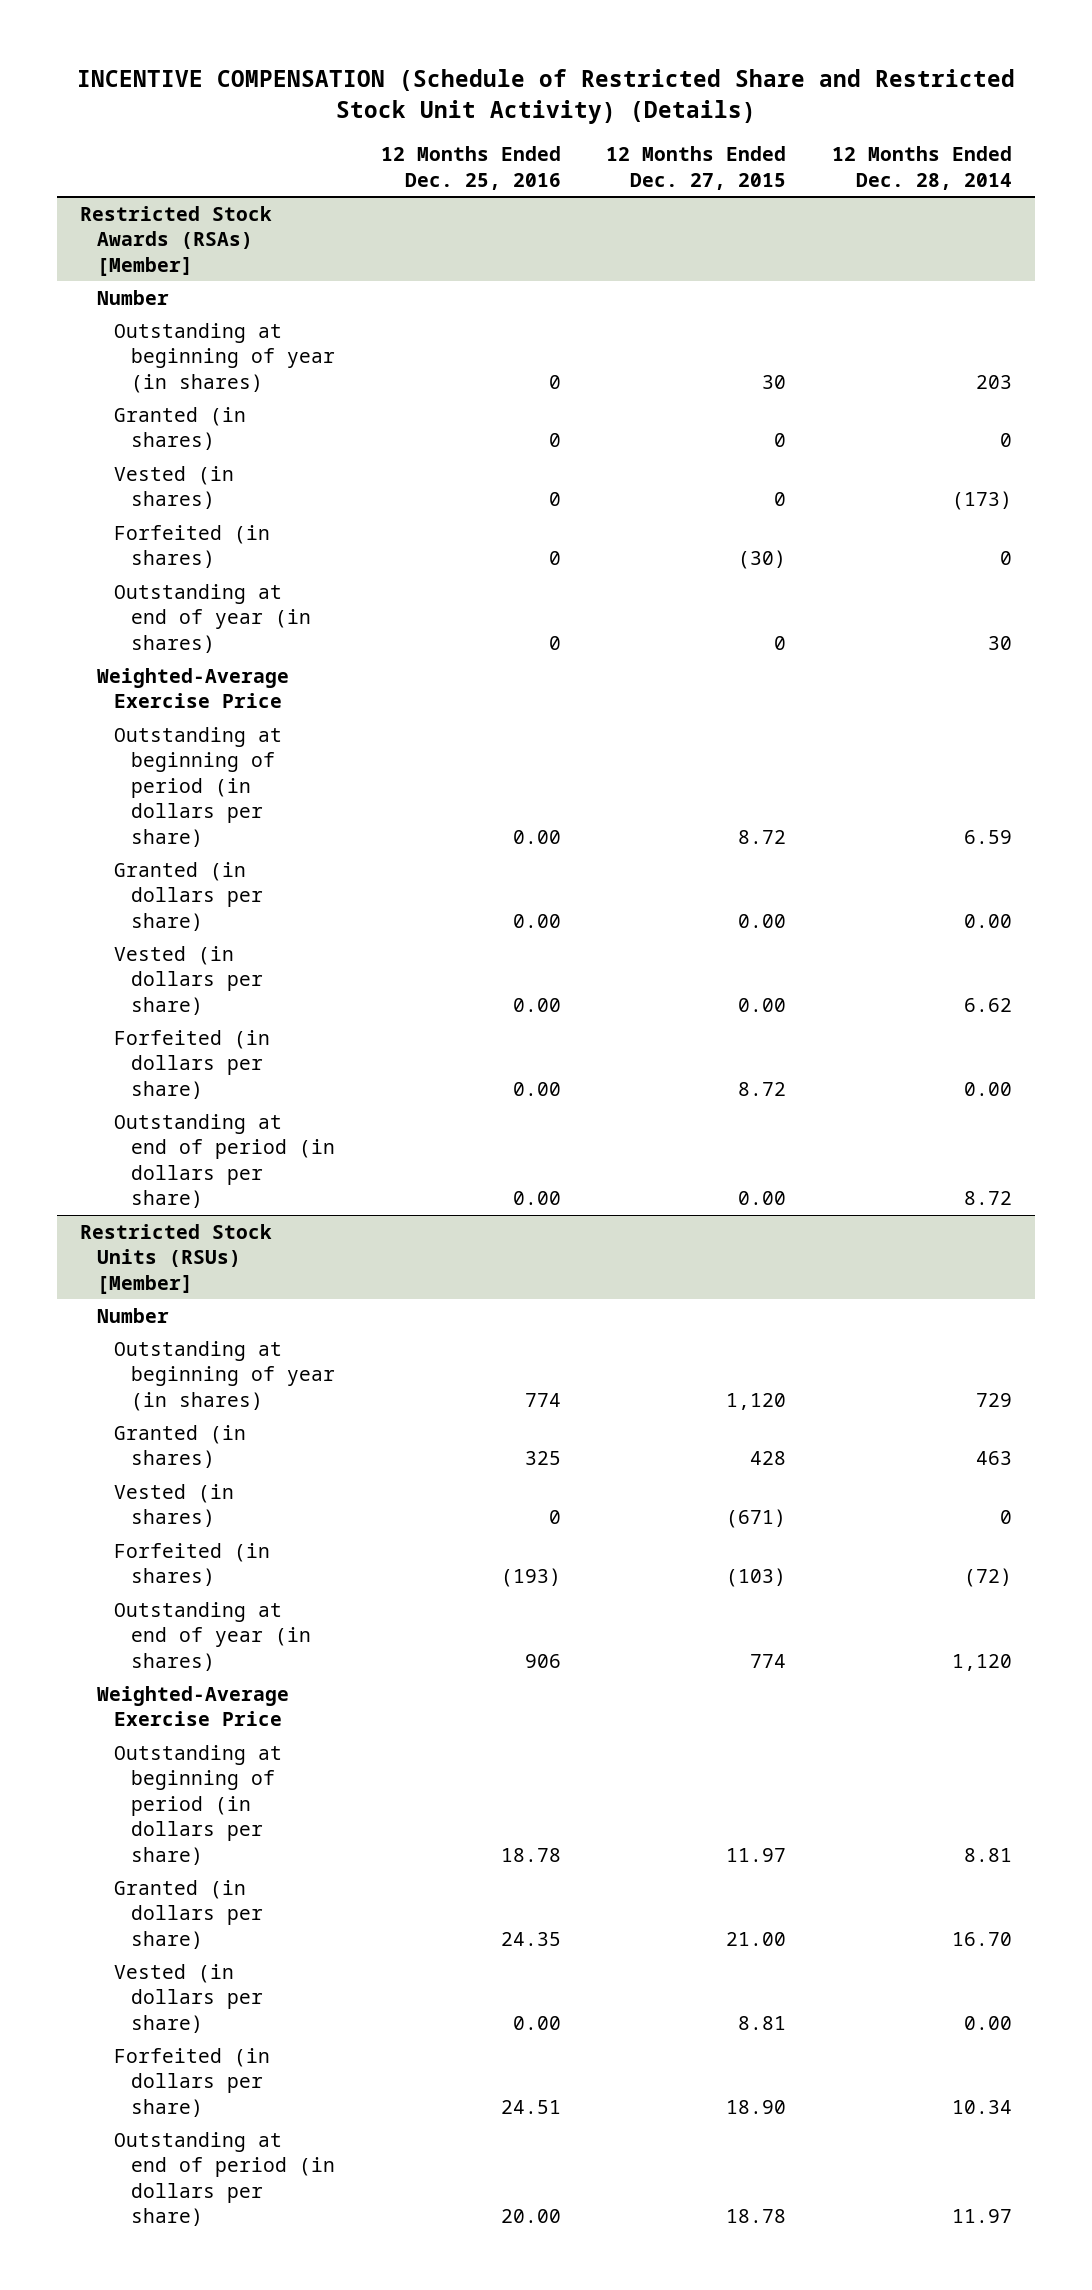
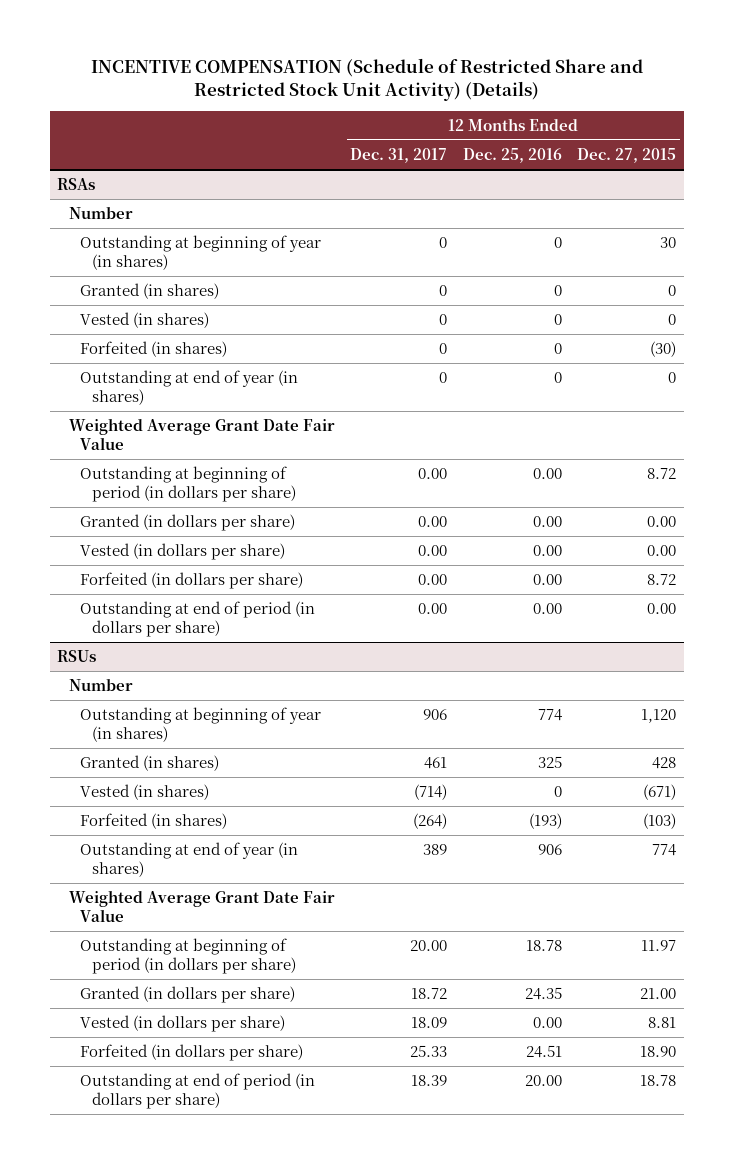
[832,146,1013,190] 12 Months Ended Dec. 28, 2014 -> none
none -> [350,148,448,164] Dec. 31, 2017
[79,205,272,276] Restricted Stock Awards (RSAs) [Member] -> [57,178,96,191] RSAs
[96,667,289,709] Weighted-Average Exercise Price -> [68,418,335,451] Weighted Average Grant Date Fair Value
[79,1223,272,1294] Restricted Stock Units (RSUs) [Member] -> [57,650,97,663] RSUs
[96,1685,289,1727] Weighted-Average Exercise Price -> [68,890,335,923] Weighted Average Grant Date Fair Value

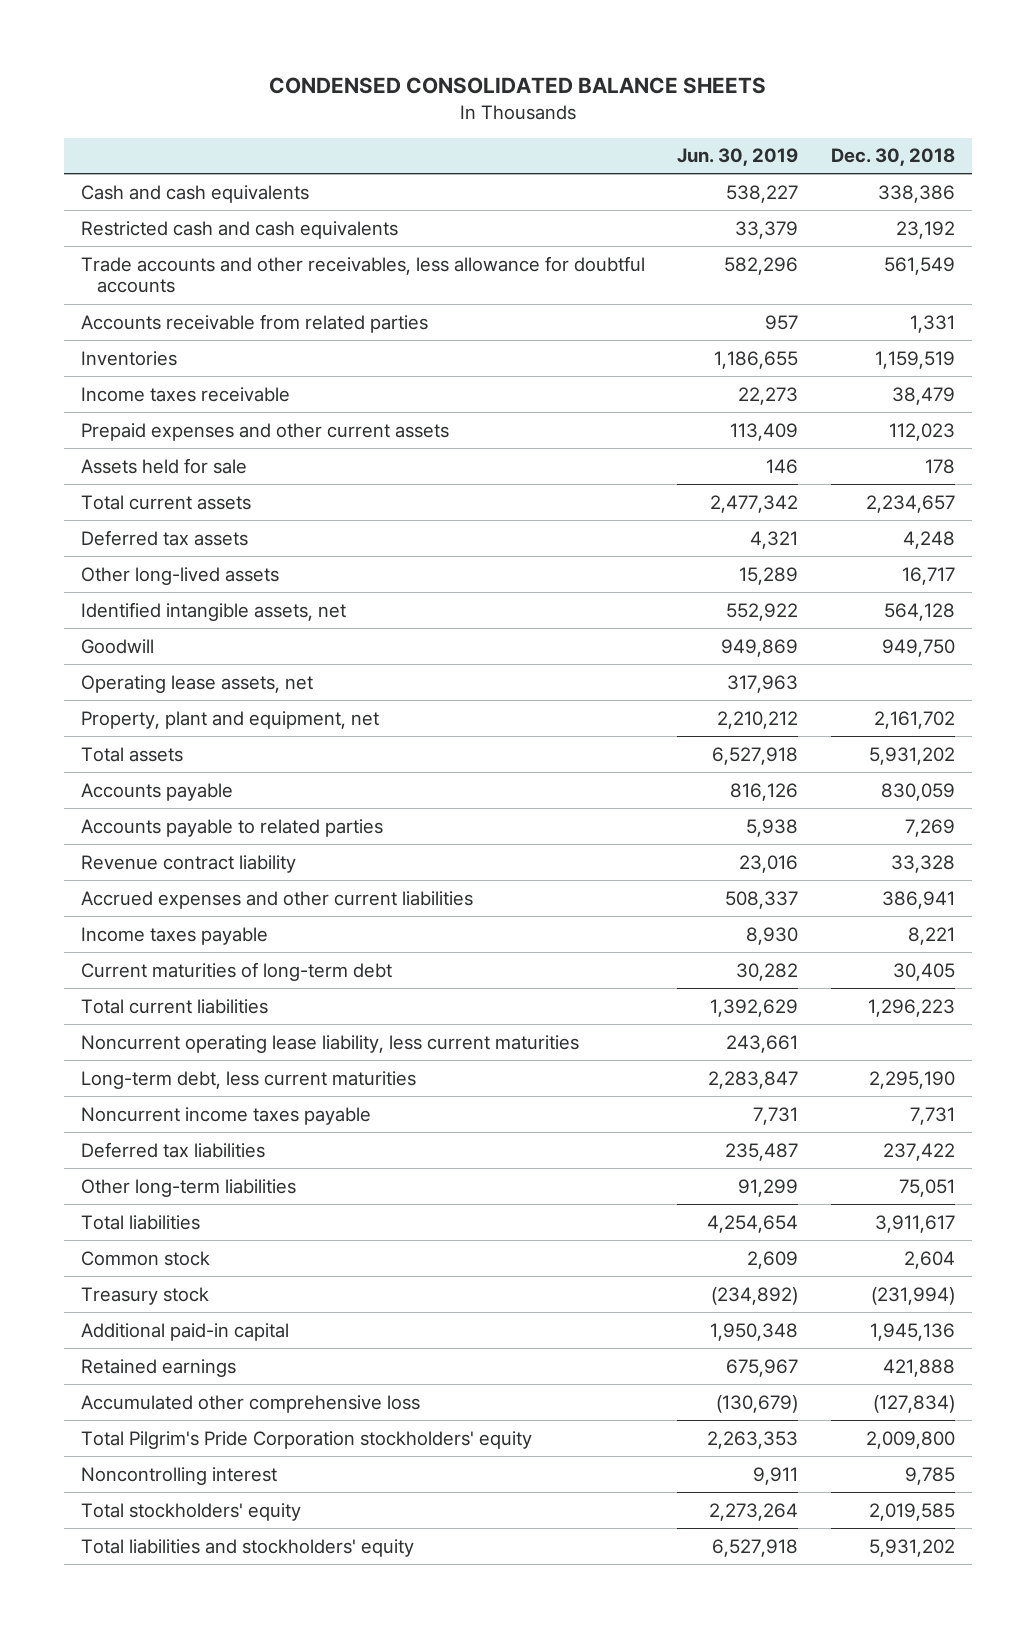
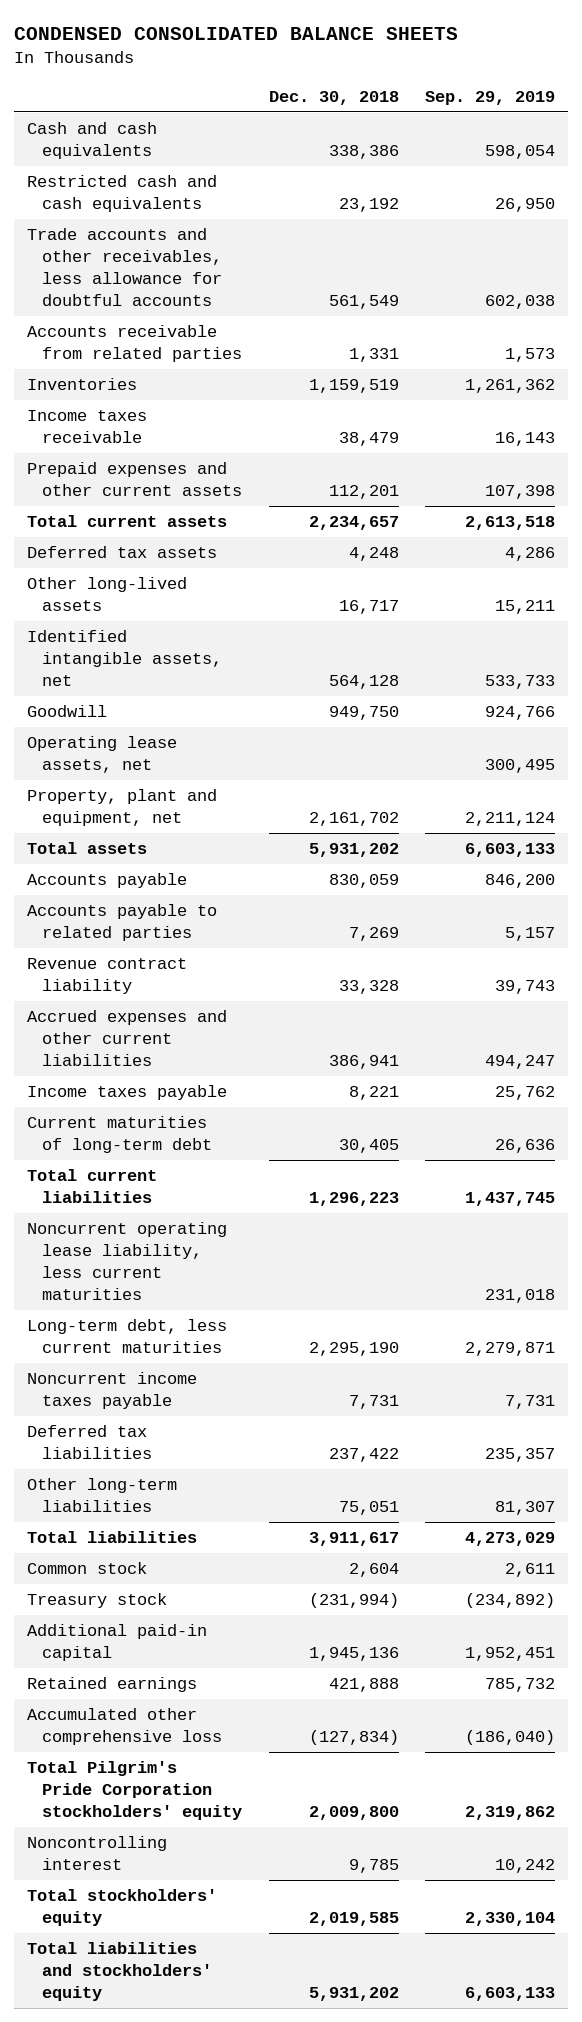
[677,148,799,167] Jun. 30, 2019 -> none
none -> [424,90,555,105] Sep. 29, 2019
[80,457,247,474] Assets held for sale -> none
[889,422,956,441] 112,023 -> [328,485,399,500] 112,201

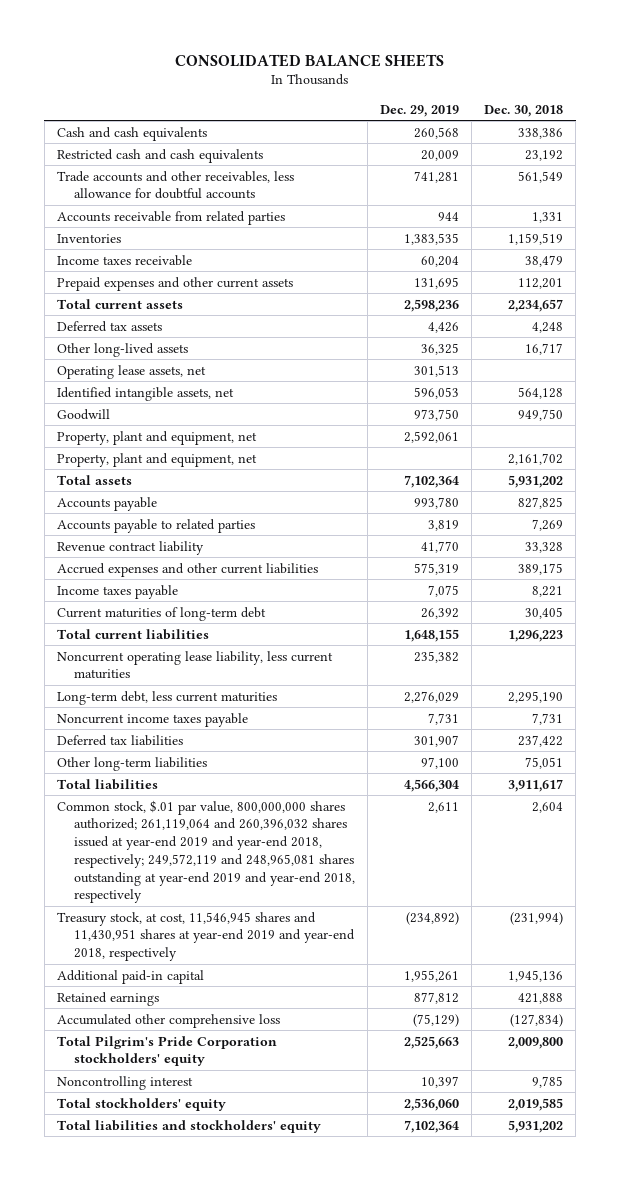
[13,27,458,41] CONDENSED CONSOLIDATED BALANCE SHEETS -> [174,53,444,67] CONSOLIDATED BALANCE SHEETS
[424,90,555,105] Sep. 29, 2019 -> none
none -> [379,104,459,117] Dec. 29, 2019
[27,736,178,774] Operating lease assets, net -> [56,364,206,379] Operating lease assets, net
none -> [56,430,257,445] Property, plant and equipment, net
[328,874,399,889] 830,059 -> [517,496,563,509] 827,825
[328,1055,399,1070] 386,941 -> [517,562,563,575] 389,175
[27,1562,148,1575] Common stock -> [56,799,355,904] Common stock, $.01 par value, 800,000,000 shares authorized; 261,119,064 and 260,396,032 shares issued at year-end 2019 and year-end 2018, respectively; 249,572,119 and 248,965,081 shares outstanding at year-end 2019 and year-end 2018, respectively
[27,1593,168,1609] Treasury stock -> [56,911,355,962] Treasury stock, at cost, 11,546,945 shares and 11,430,951 shares at year-end 2019 and year-end 2018, respectively

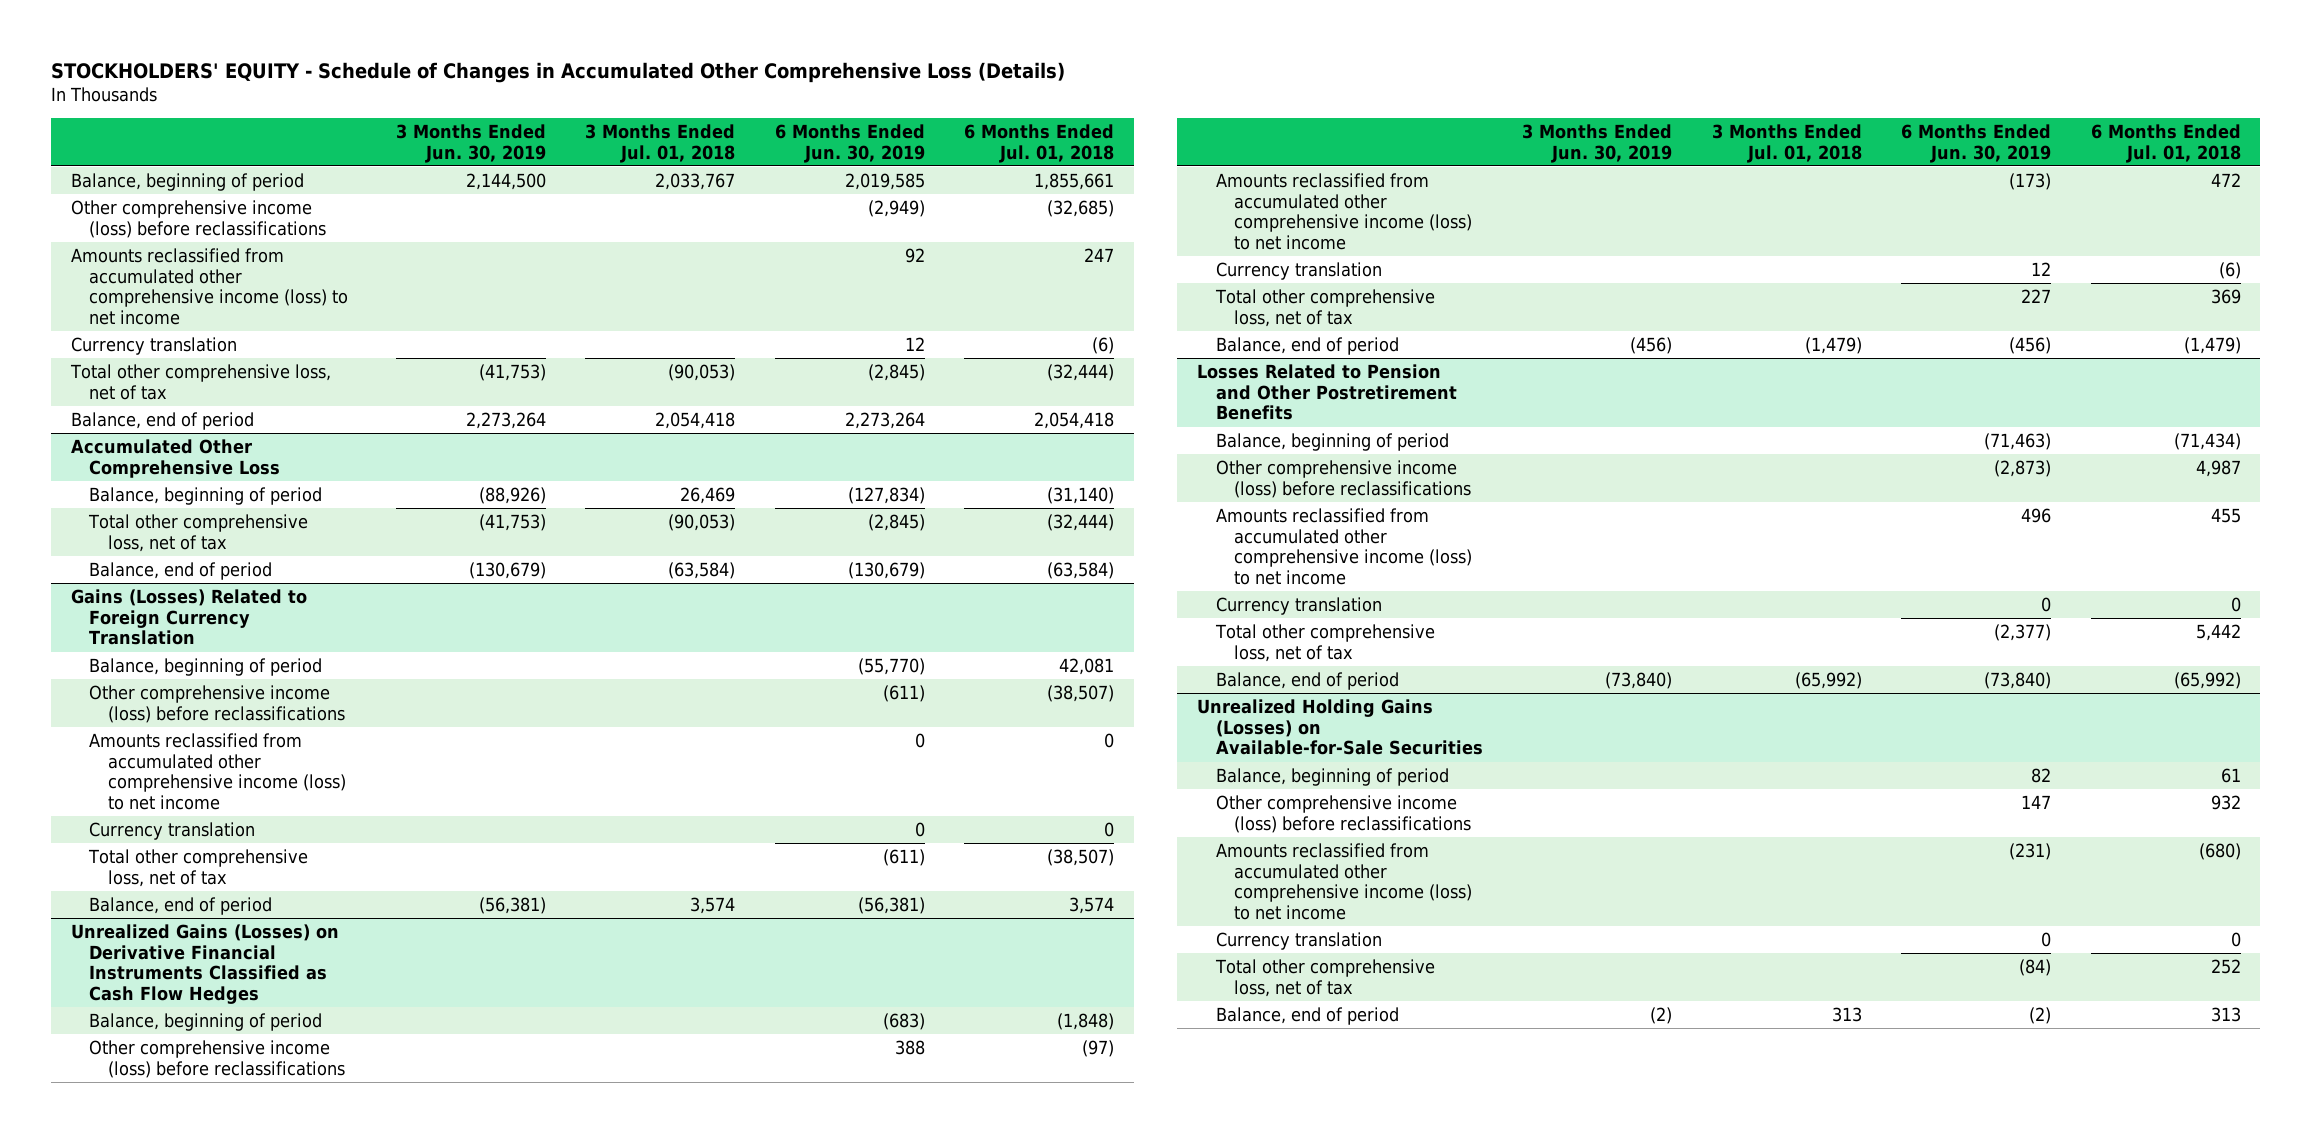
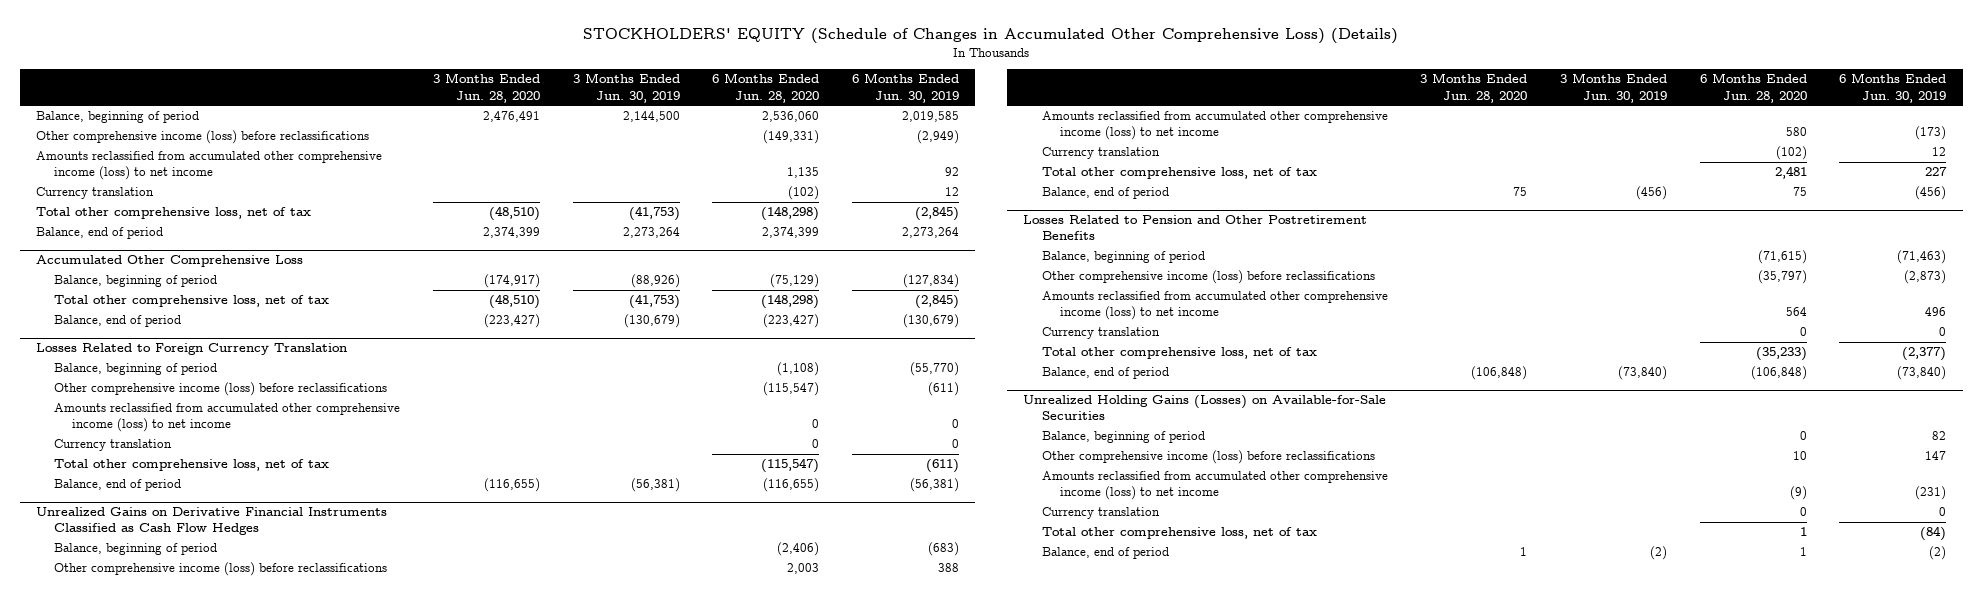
[50,61,1065,83] STOCKHOLDERS' EQUITY - Schedule of Changes in Accumulated Other Comprehensive Loss (Details) -> [583,28,1399,45] STOCKHOLDERS' EQUITY (Schedule of Changes in Accumulated Other Comprehensive Loss) (Details)
[585,124,736,163] 3 Months Ended Jul. 01, 2018 -> none
[964,124,1115,163] 6 Months Ended Jul. 01, 2018 -> none
none -> [432,73,540,103] 3 Months Ended Jun. 28, 2020
none -> [712,73,820,103] 6 Months Ended Jun. 28, 2020
[70,588,307,646] Gains (Losses) Related to Foreign Currency Translation -> [35,343,347,356] Losses Related to Foreign Currency Translation
[70,923,339,1004] Unrealized Gains (Losses) on Derivative Financial Instruments Classified as Cash Flow Hedges -> [35,507,387,536] Unrealized Gains on Derivative Financial Instruments Classified as Cash Flow Hedges

